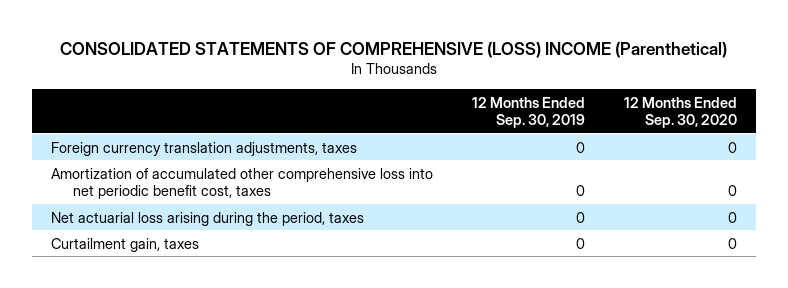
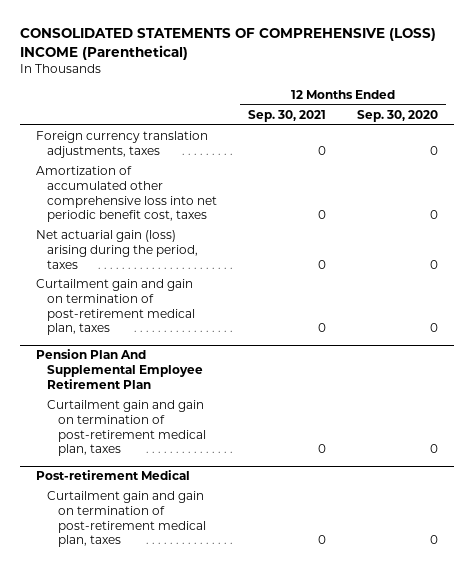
[472,96,586,128] 12 Months Ended Sep. 30, 2019 -> none
none -> [248,109,327,122] Sep. 30, 2021
[51,211,365,226] Net actuarial loss arising during the period, taxes -> [35,230,198,269] Net actuarial gain (loss) arising during the period, taxes
[51,237,200,252] Curtailment gain, taxes -> [35,279,195,336] Curtailment gain and gain on termination of post-retirement medical plan, taxes
none -> [35,349,203,389] Pension Plan And Supplemental Employee Retirement Plan
none -> [46,400,207,457] Curtailment gain and gain on termination of post-retirement medical plan, taxes
none -> [35,470,190,481] Post-retirement Medical
none -> [46,491,207,548] Curtailment gain and gain on termination of post-retirement medical plan, taxes

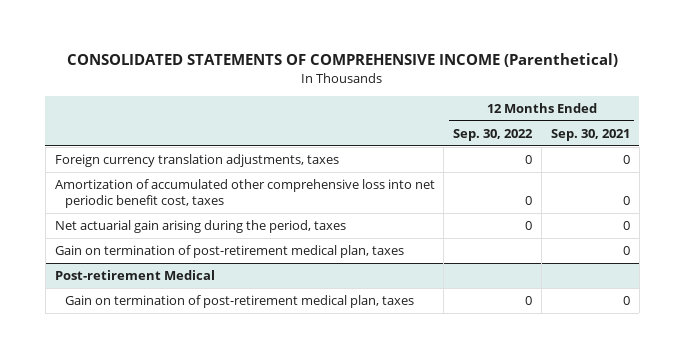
[19,28,436,60] CONSOLIDATED STATEMENTS OF COMPREHENSIVE (LOSS) INCOME (Parenthetical) -> [67,53,619,68] CONSOLIDATED STATEMENTS OF COMPREHENSIVE INCOME (Parenthetical)
[357,109,439,122] Sep. 30, 2020 -> none
none -> [453,129,534,142] Sep. 30, 2022
[35,349,203,389] Pension Plan And Supplemental Employee Retirement Plan -> none
[46,400,207,457] Curtailment gain and gain on termination of post-retirement medical plan, taxes -> none
[35,230,198,269] Net actuarial gain (loss) arising during the period, taxes -> [54,220,346,234] Net actuarial gain arising during the period, taxes
[35,279,195,336] Curtailment gain and gain on termination of post-retirement medical plan, taxes -> [54,245,404,259] Gain on termination of post-retirement medical plan, taxes
[46,491,207,548] Curtailment gain and gain on termination of post-retirement medical plan, taxes -> [64,295,414,309] Gain on termination of post-retirement medical plan, taxes

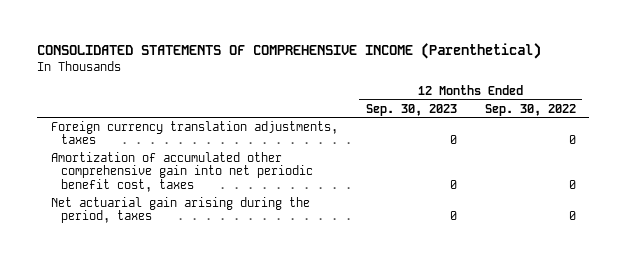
[550,129,630,142] Sep. 30, 2021 -> none
none -> [365,103,457,116] Sep. 30, 2023
[54,179,435,208] Amortization of accumulated other comprehensive loss into net periodic benefit cost, taxes -> [50,151,314,193] Amortization of accumulated other comprehensive gain into net periodic benefit cost, taxes
[54,245,404,259] Gain on termination of post-retirement medical plan, taxes -> none
[54,270,215,281] Post-retirement Medical -> none
[64,295,414,309] Gain on termination of post-retirement medical plan, taxes -> none

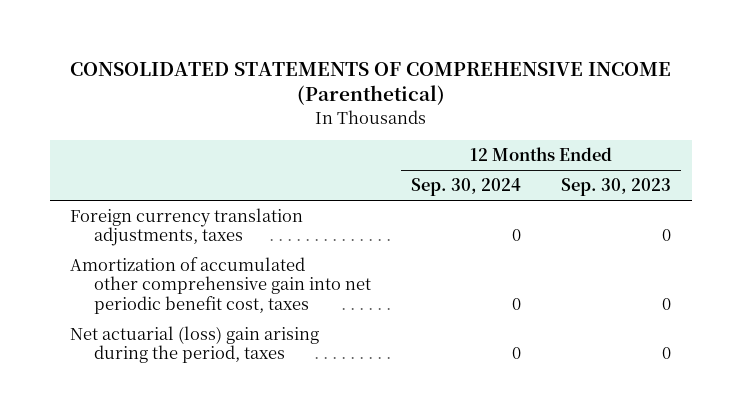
[484,103,576,116] Sep. 30, 2022 -> none
none -> [411,178,522,197] Sep. 30, 2024
[50,196,310,224] Net actuarial gain arising during the period, taxes -> [70,326,320,364] Net actuarial (loss) gain arising during the period, taxes

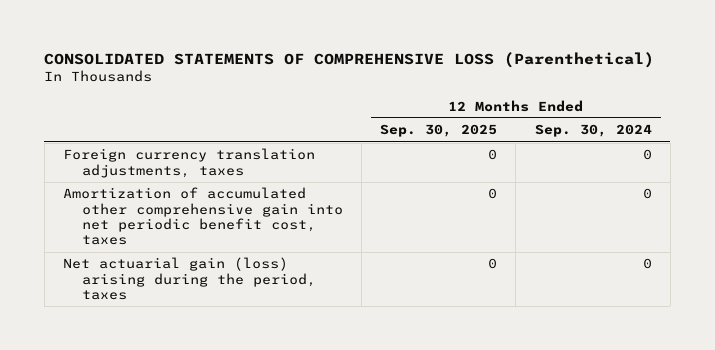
[69,61,671,106] CONSOLIDATED STATEMENTS OF COMPREHENSIVE INCOME (Parenthetical) -> [44,52,655,69] CONSOLIDATED STATEMENTS OF COMPREHENSIVE LOSS (Parenthetical)
[561,178,672,197] Sep. 30, 2023 -> none
none -> [380,124,498,138] Sep. 30, 2025
[70,326,320,364] Net actuarial (loss) gain arising during the period, taxes -> [63,257,316,300] Net actuarial gain (loss) arising during the period, taxes

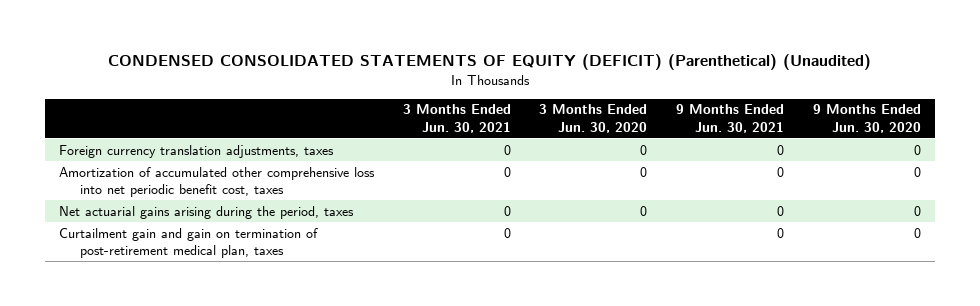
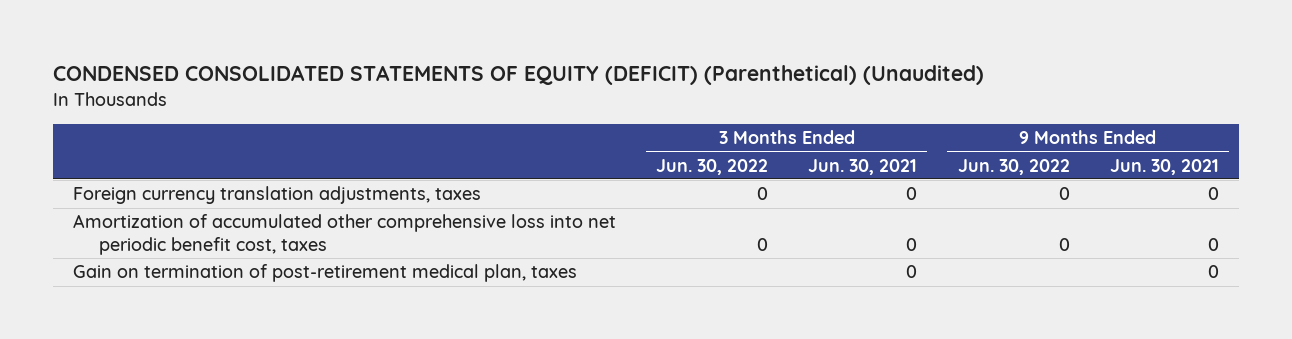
[539,104,648,133] 3 Months Ended Jun. 30, 2020 -> none
[812,104,921,133] 9 Months Ended Jun. 30, 2020 -> none
none -> [656,158,769,175] Jun. 30, 2022
none -> [957,158,1070,175] Jun. 30, 2022
[59,205,355,219] Net actuarial gains arising during the period, taxes -> none
[59,227,319,259] Curtailment gain and gain on termination of post-retirement medical plan, taxes -> [72,264,577,283] Gain on termination of post-retirement medical plan, taxes

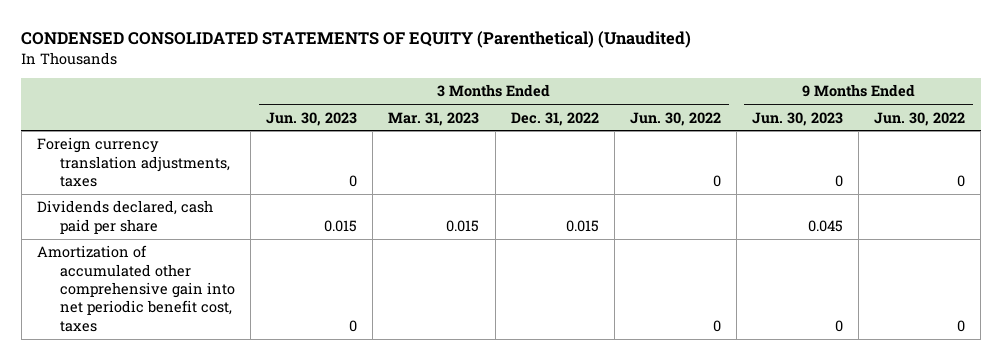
[52,65,984,86] CONDENSED CONSOLIDATED STATEMENTS OF EQUITY (DEFICIT) (Parenthetical) (Unaudited) -> [21,30,692,48] CONDENSED CONSOLIDATED STATEMENTS OF EQUITY (Parenthetical) (Unaudited)
[808,158,918,175] Jun. 30, 2021 -> none
[1109,158,1219,175] Jun. 30, 2021 -> none
none -> [266,111,358,126] Jun. 30, 2023
none -> [388,111,480,126] Mar. 31, 2023
none -> [510,111,599,126] Dec. 31, 2022
none -> [751,111,843,126] Jun. 30, 2023
[72,264,577,283] Gain on termination of post-retirement medical plan, taxes -> none
none -> [37,200,214,234] Dividends declared, cash paid per share
[72,214,616,256] Amortization of accumulated other comprehensive loss into net periodic benefit cost, taxes -> [37,245,236,332] Amortization of accumulated other comprehensive gain into net periodic benefit cost, taxes

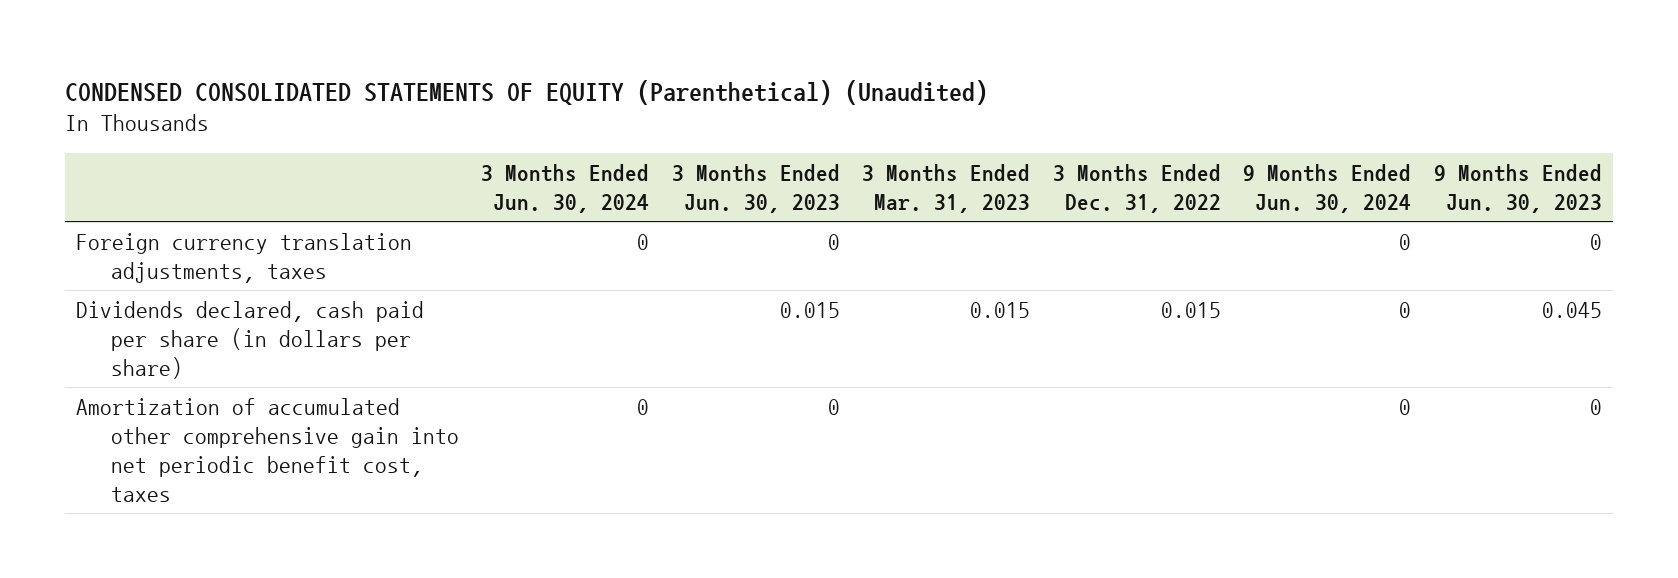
[629,111,721,126] Jun. 30, 2022 -> none
[874,111,966,126] Jun. 30, 2022 -> none
none -> [481,163,650,213] 3 Months Ended Jun. 30, 2024
none -> [1243,163,1412,213] 9 Months Ended Jun. 30, 2024
[37,200,214,234] Dividends declared, cash paid per share -> [76,300,425,379] Dividends declared, cash paid per share (in dollars per share)

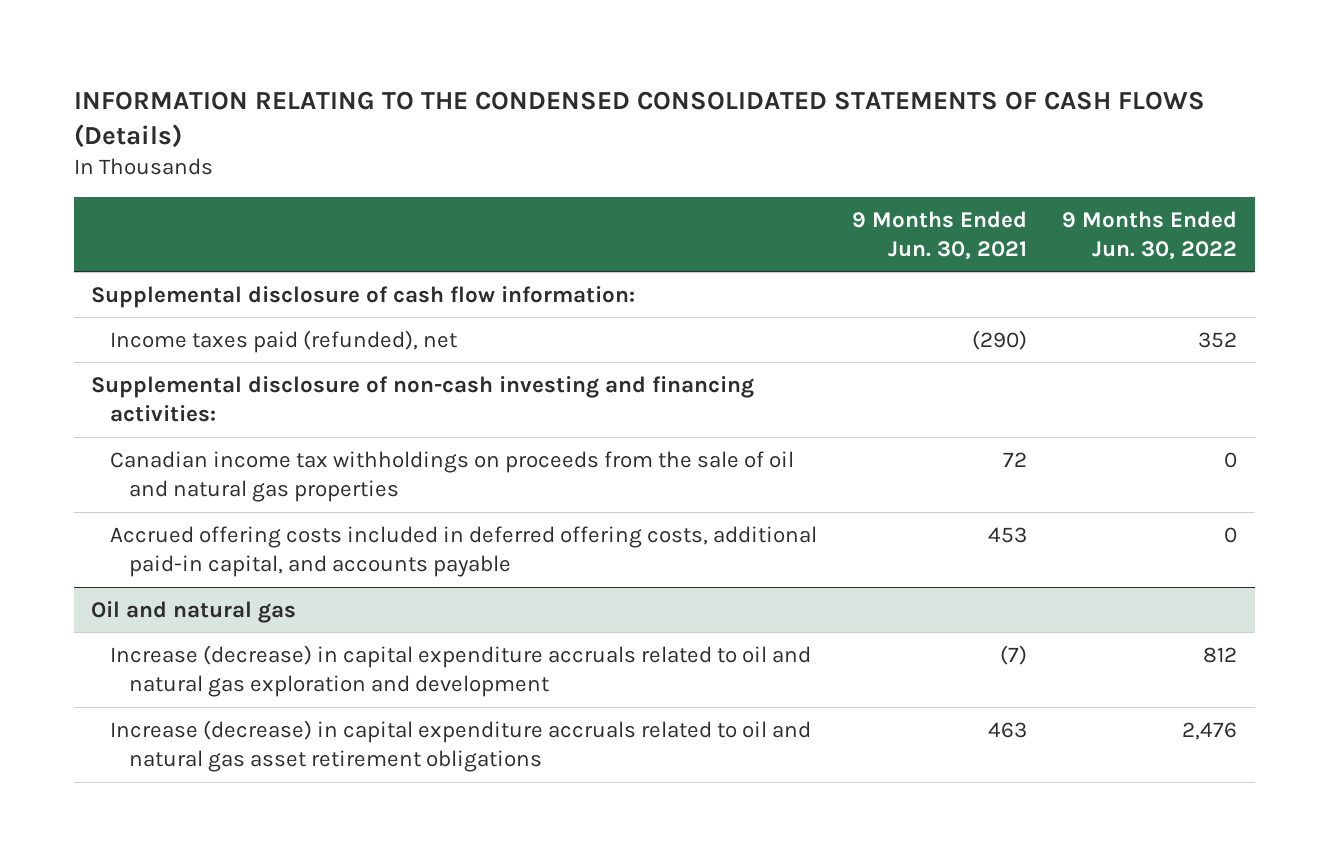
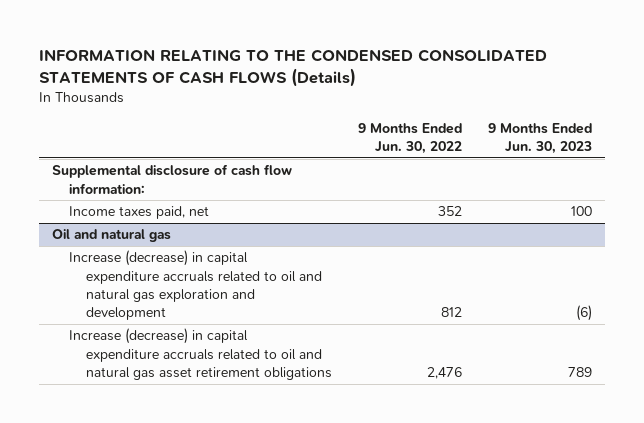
[852,210,1028,260] 9 Months Ended Jun. 30, 2021 -> none
none -> [488,122,593,154] 9 Months Ended Jun. 30, 2023
[91,375,755,423] Supplemental disclosure of non-cash investing and financing activities: -> none
[110,450,795,503] Canadian income tax withholdings on proceeds from the sale of oil and natural gas properties -> none
[110,525,818,578] Accrued offering costs included in deferred offering costs, additional paid-in capital, and accounts payable -> none
[110,329,458,353] Income taxes paid (refunded), net -> [69,206,210,220] Income taxes paid, net

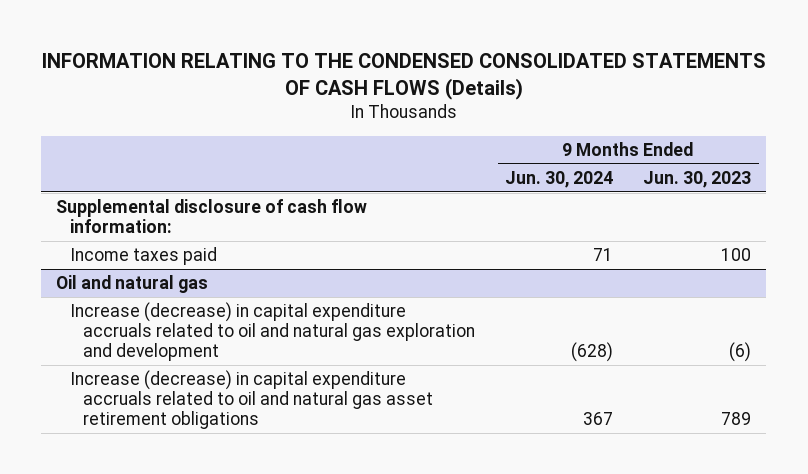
[358,122,463,154] 9 Months Ended Jun. 30, 2022 -> none
none -> [505,170,614,188] Jun. 30, 2024
[69,206,210,220] Income taxes paid, net -> [69,247,217,266] Income taxes paid

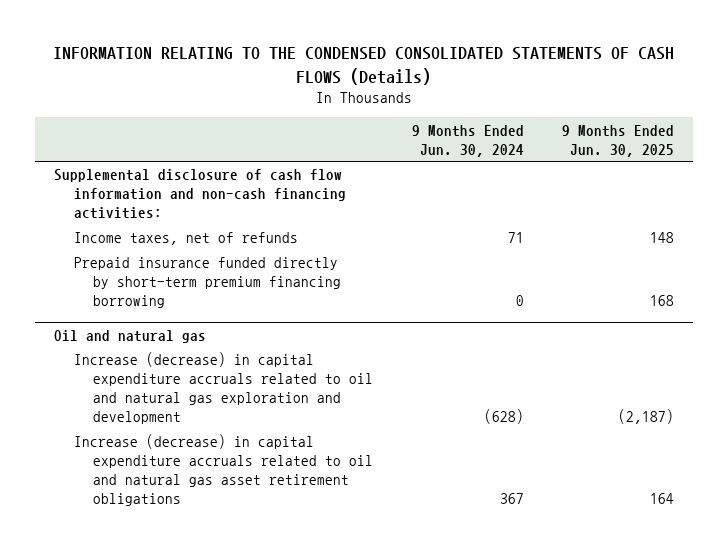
[643,170,752,188] Jun. 30, 2023 -> none
none -> [561,124,674,157] 9 Months Ended Jun. 30, 2025
[56,199,368,234] Supplemental disclosure of cash flow information: -> [53,169,346,220] Supplemental disclosure of cash flow information and non-cash financing activities:
[69,247,217,266] Income taxes paid -> [73,232,298,246] Income taxes, net of refunds
none -> [73,257,342,309] Prepaid insurance funded directly by short-term premium financing borrowing

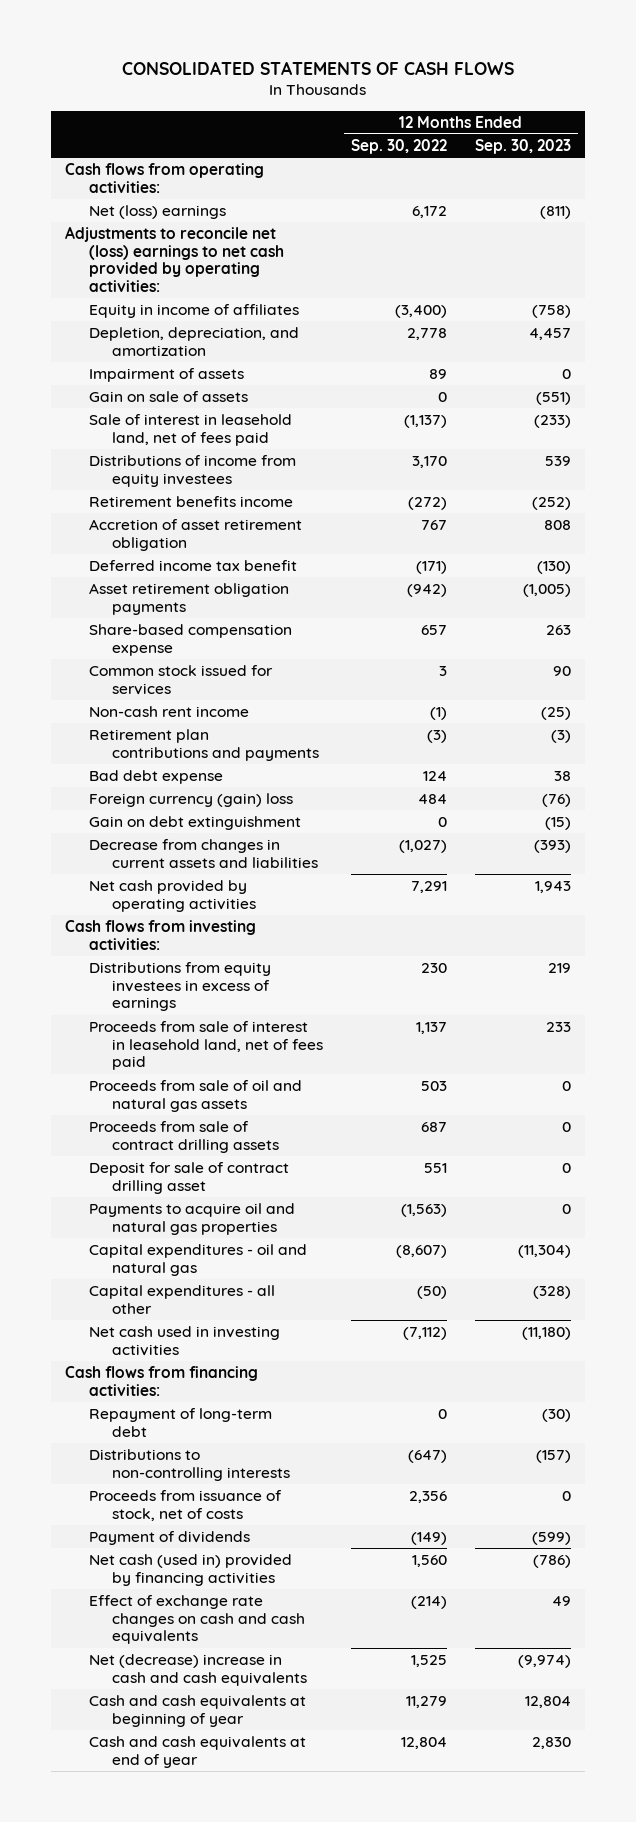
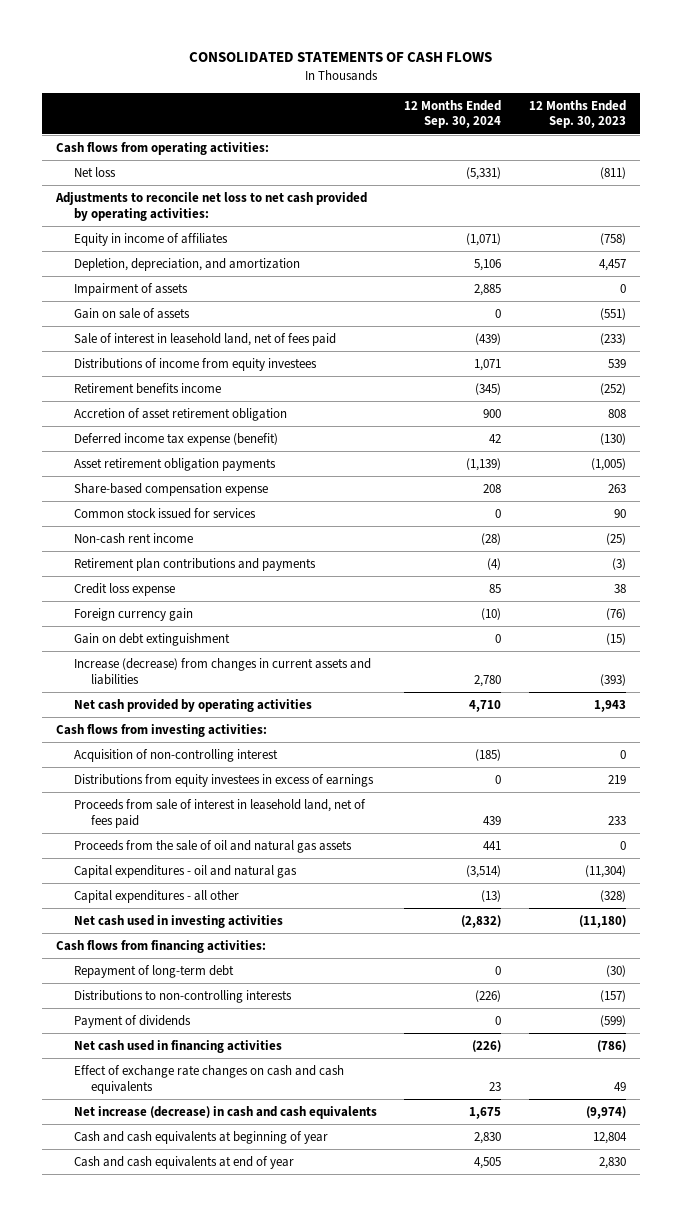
[351,138,448,154] Sep. 30, 2022 -> none
none -> [404,99,502,129] 12 Months Ended Sep. 30, 2024
[88,205,226,220] Net (loss) earnings -> [73,166,116,177] Net loss
[64,226,284,292] Adjustments to reconcile net (loss) earnings to net cash provided by operating activities: -> [55,191,368,221] Adjustments to reconcile net loss to net cash provided by operating activities:
[88,560,297,572] Deferred income tax benefit -> [73,432,278,446] Deferred income tax expense (benefit)
[88,770,223,785] Bad debt expense -> [73,582,175,596] Credit loss expense
[88,793,293,808] Foreign currency (gain) loss -> [73,607,193,621] Foreign currency gain
[88,839,319,868] Decrease from changes in current assets and liabilities -> [73,657,371,685] Increase (decrease) from changes in current assets and liabilities
none -> [73,748,278,762] Acquisition of non-controlling interest
[88,1121,280,1153] Proceeds from sale of contract drilling assets -> none
[88,1162,289,1194] Deposit for sale of contract drilling asset -> none
[88,1203,295,1235] Payments to acquire oil and natural gas properties -> none
[88,1080,302,1112] Proceeds from sale of oil and natural gas assets -> [73,839,352,853] Proceeds from the sale of oil and natural gas assets
[88,1490,282,1521] Proceeds from issuance of stock, net of costs -> none
[88,1554,292,1586] Net cash (used in) provided by financing activities -> [73,1039,282,1053] Net cash used in financing activities
[88,1654,308,1686] Net (decrease) increase in cash and cash equivalents -> [73,1105,377,1119] Net increase (decrease) in cash and cash equivalents

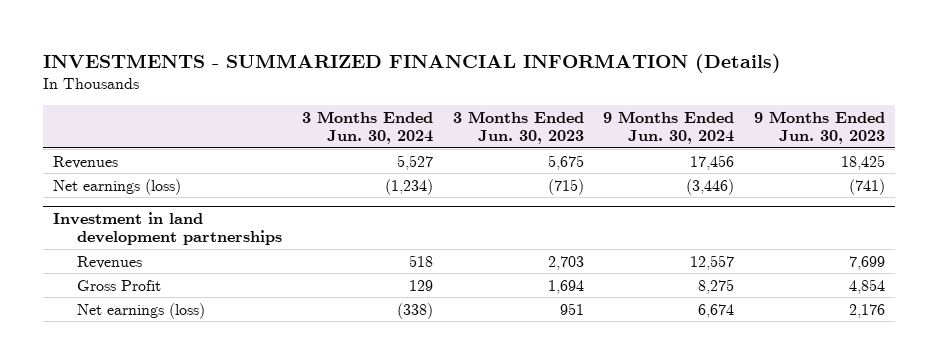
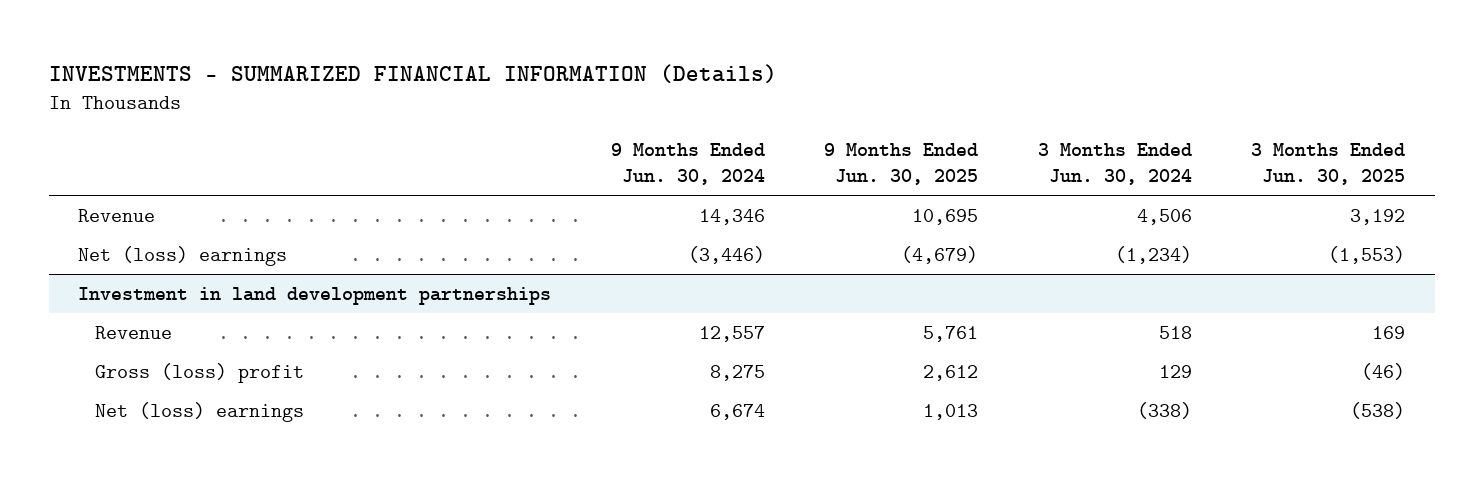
[452,110,584,144] 3 Months Ended Jun. 30, 2023 -> none
[753,110,885,144] 9 Months Ended Jun. 30, 2023 -> none
none -> [824,142,979,186] 9 Months Ended Jun. 30, 2025
none -> [1251,142,1406,186] 3 Months Ended Jun. 30, 2025
[52,155,118,169] Revenues -> none
none -> [78,208,156,222] Revenue
[52,178,181,195] Net earnings (loss) -> [78,245,288,266] Net (loss) earnings
[77,255,143,269] Revenues -> [95,325,173,339] Revenue
[77,279,162,291] Gross Profit -> [95,362,305,383] Gross (loss) profit
[77,302,206,319] Net earnings (loss) -> [95,401,305,422] Net (loss) earnings

